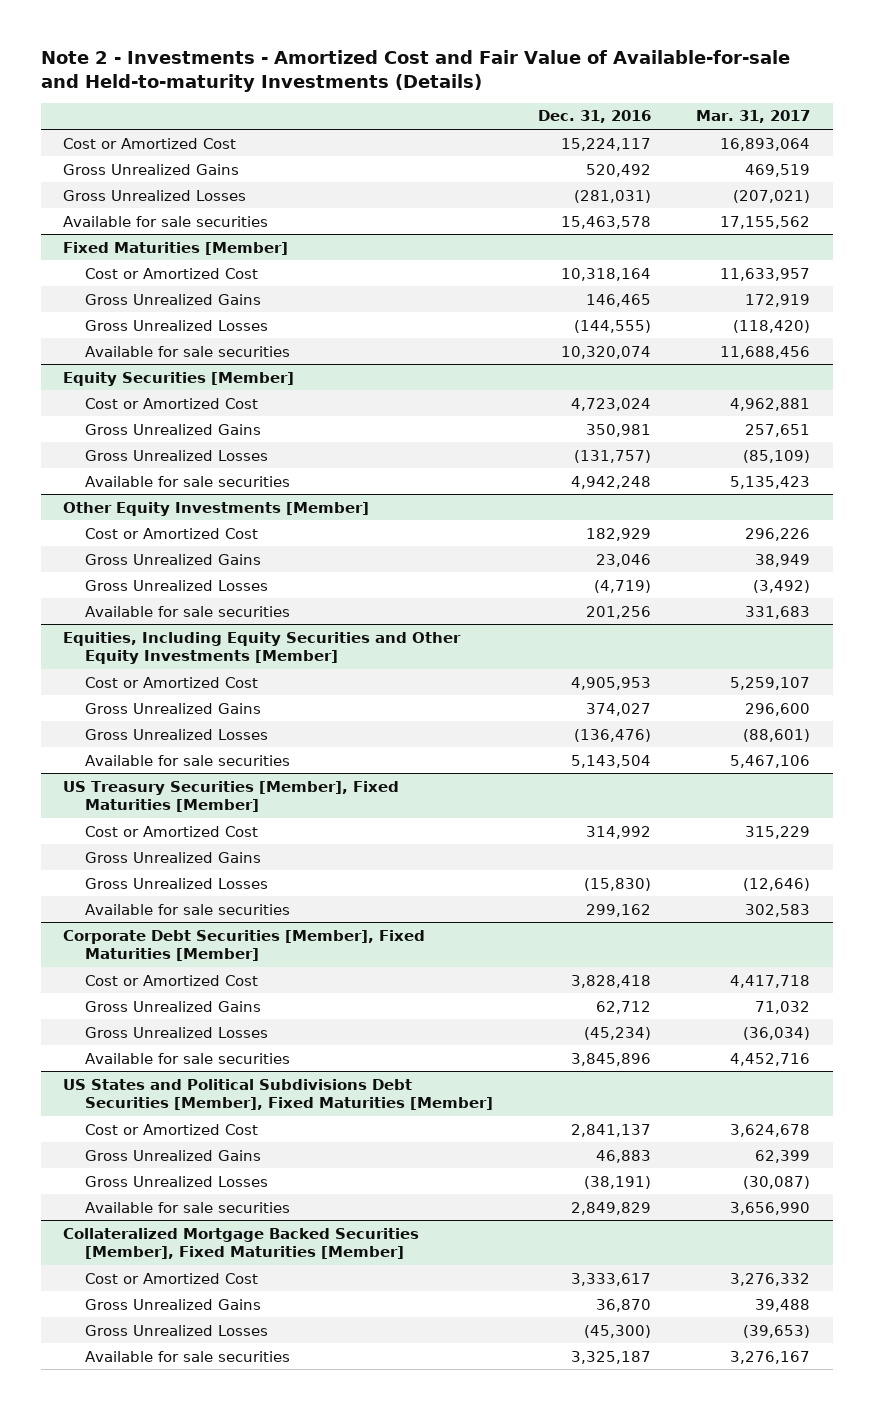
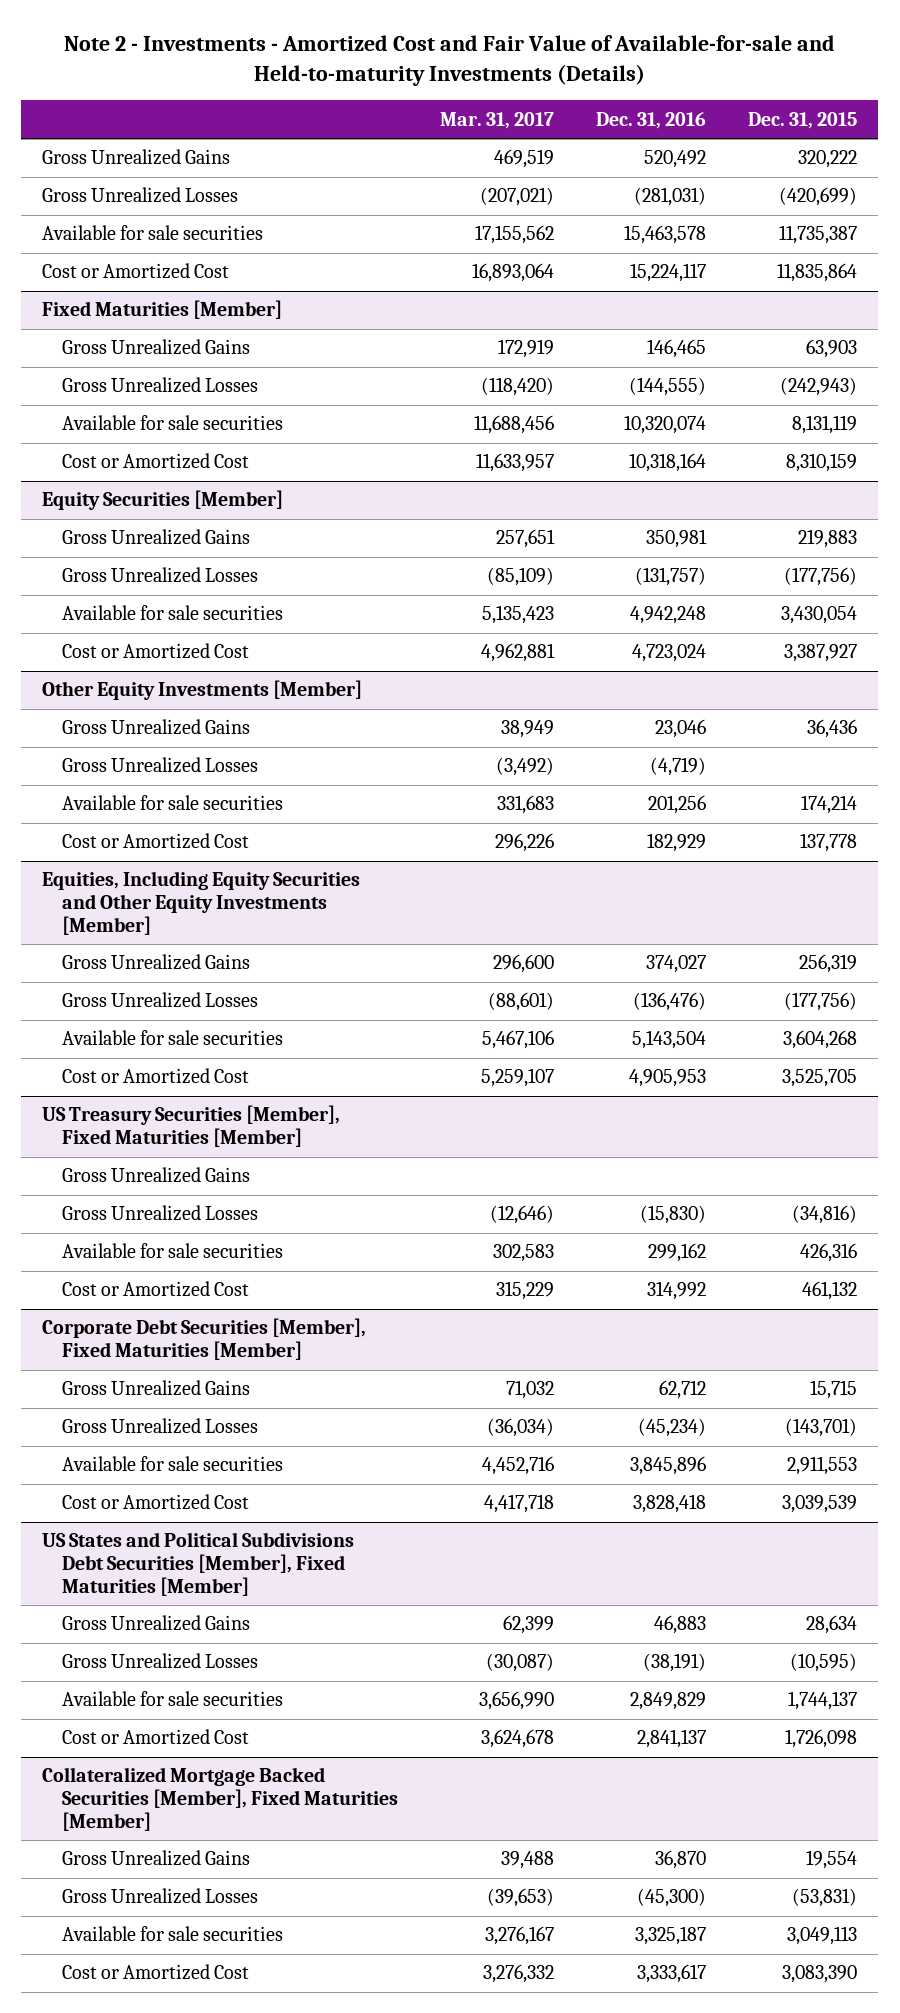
none -> [748,111,858,129] Dec. 31, 2015
[63,137,237,149] Cost or Amortized Cost -> [42,263,230,280] Cost or Amortized Cost
[85,267,259,279] Cost or Amortized Cost -> [62,453,250,470] Cost or Amortized Cost
[85,397,259,409] Cost or Amortized Cost -> [62,643,250,660] Cost or Amortized Cost
[85,527,259,539] Cost or Amortized Cost -> [62,833,250,850] Cost or Amortized Cost
[85,676,259,688] Cost or Amortized Cost -> [62,1068,250,1085] Cost or Amortized Cost
[85,825,259,837] Cost or Amortized Cost -> [62,1281,250,1298] Cost or Amortized Cost
[85,974,259,986] Cost or Amortized Cost -> [62,1494,250,1511] Cost or Amortized Cost
[85,1123,259,1135] Cost or Amortized Cost -> [62,1729,250,1746] Cost or Amortized Cost
[85,1272,259,1284] Cost or Amortized Cost -> [62,1964,250,1981] Cost or Amortized Cost

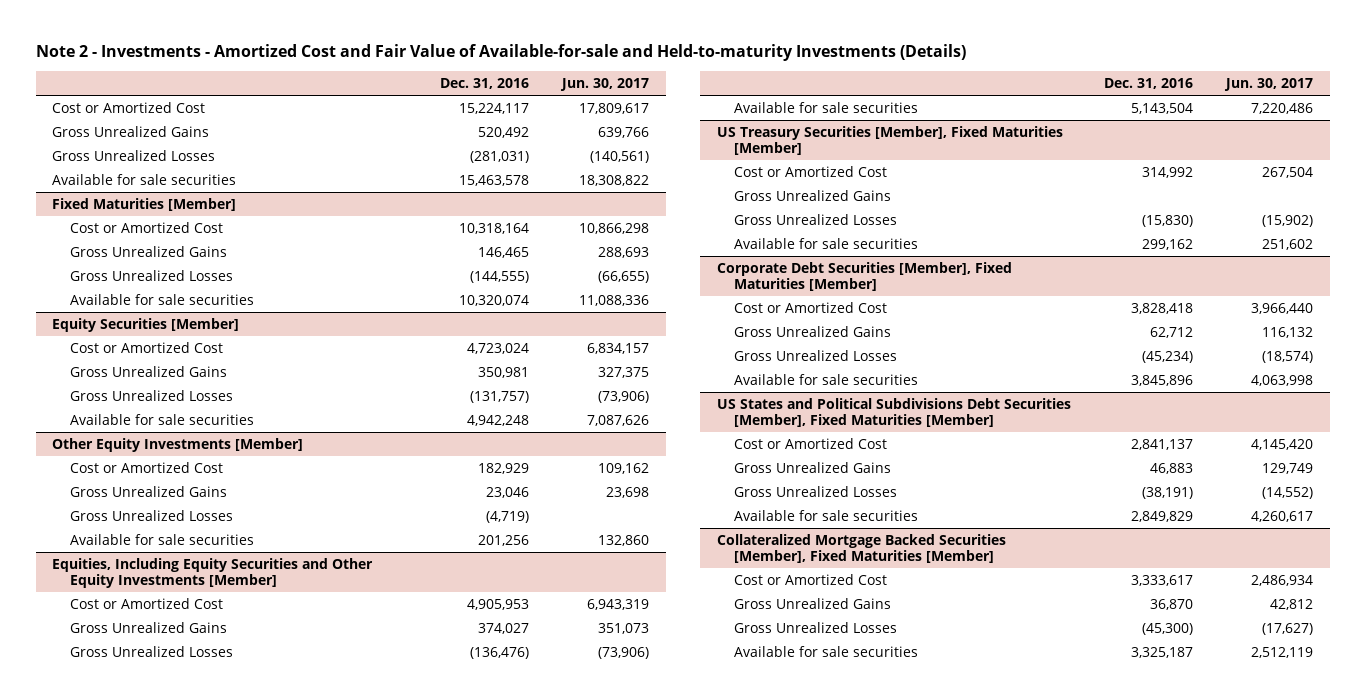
[440,111,555,129] Mar. 31, 2017 -> none
[748,111,858,129] Dec. 31, 2015 -> none
none -> [559,77,649,91] Jun. 30, 2017
[42,263,230,280] Cost or Amortized Cost -> [52,102,206,114] Cost or Amortized Cost
[62,453,250,470] Cost or Amortized Cost -> [69,222,223,234] Cost or Amortized Cost
[62,643,250,660] Cost or Amortized Cost -> [69,342,223,354] Cost or Amortized Cost
[62,833,250,850] Cost or Amortized Cost -> [69,462,223,474] Cost or Amortized Cost
[62,1068,250,1085] Cost or Amortized Cost -> [69,598,223,610] Cost or Amortized Cost
[62,1281,250,1298] Cost or Amortized Cost -> [734,166,888,178] Cost or Amortized Cost
[62,1494,250,1511] Cost or Amortized Cost -> [734,302,888,314] Cost or Amortized Cost
[62,1729,250,1746] Cost or Amortized Cost -> [734,438,888,450] Cost or Amortized Cost
[62,1964,250,1981] Cost or Amortized Cost -> [734,574,888,586] Cost or Amortized Cost

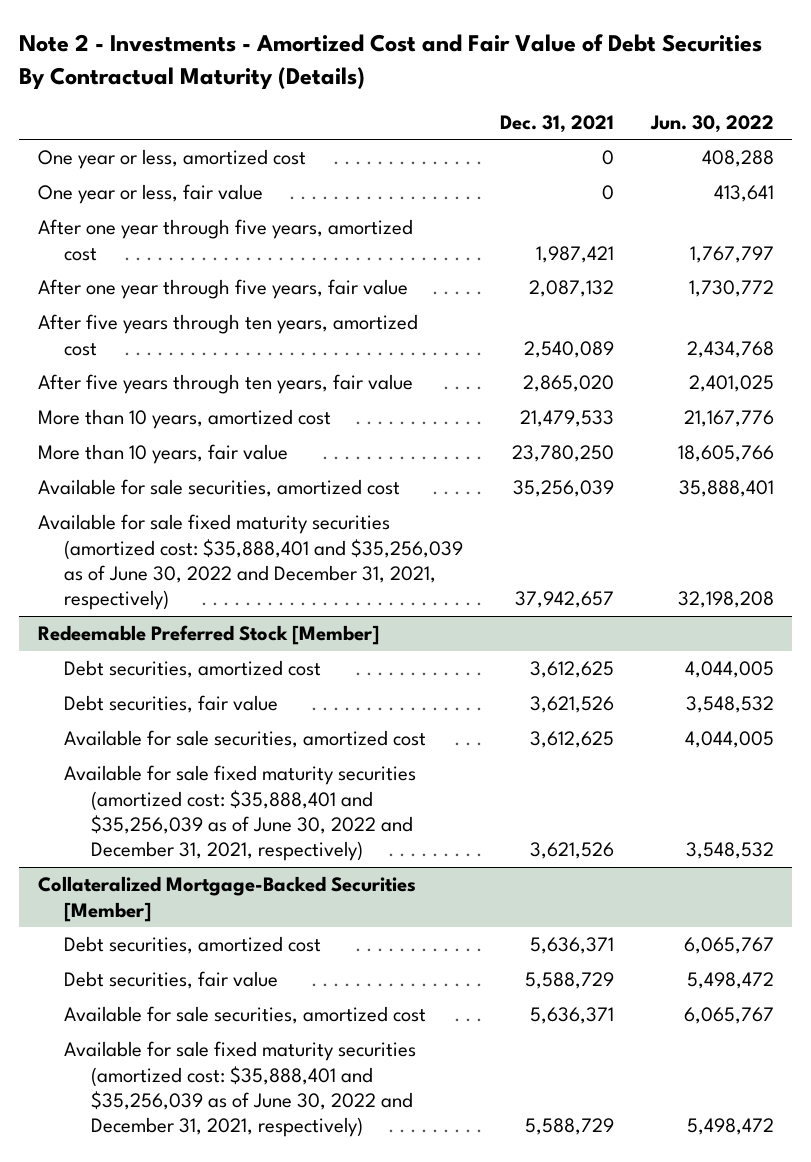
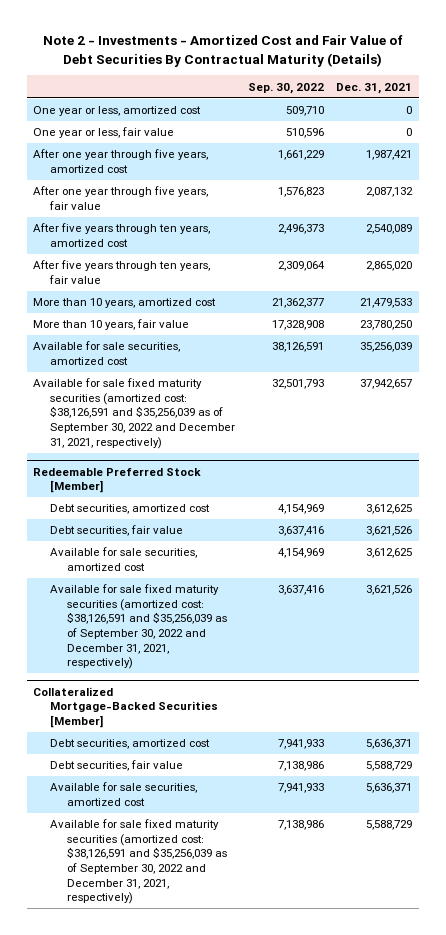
[649,114,774,133] Jun. 30, 2022 -> none
none -> [247,82,324,94] Sep. 30, 2022
[37,514,464,610] Available for sale fixed maturity securities (amortized cost: $35,888,401 and $35,256,039 as of June 30, 2022 and December 31, 2021, respectively) -> [33,378,236,449] Available for sale fixed maturity securities (amortized cost: $38,126,591 and $35,256,039 as of September 30, 2022 and December 31, 2021, respectively)
[64,765,417,861] Available for sale fixed maturity securities (amortized cost: $35,888,401 and $35,256,039 as of June 30, 2022 and December 31, 2021, respectively) -> [50,584,227,670] Available for sale fixed maturity securities (amortized cost: $38,126,591 and $35,256,039 as of September 30, 2022 and December 31, 2021, respectively)
[64,1041,417,1137] Available for sale fixed maturity securities (amortized cost: $35,888,401 and $35,256,039 as of June 30, 2022 and December 31, 2021, respectively) -> [50,819,227,905] Available for sale fixed maturity securities (amortized cost: $38,126,591 and $35,256,039 as of September 30, 2022 and December 31, 2021, respectively)

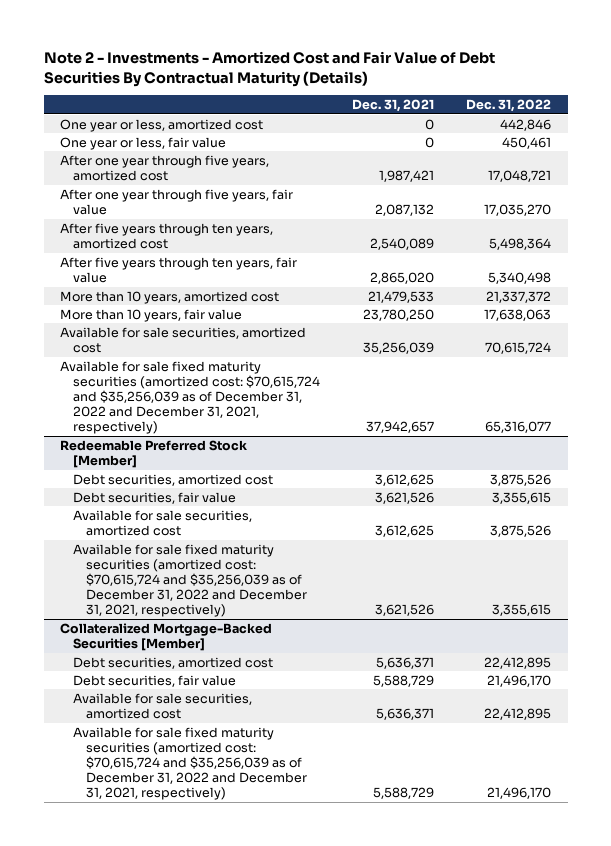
[247,82,324,94] Sep. 30, 2022 -> none
none -> [466,99,552,113] Dec. 31, 2022
[33,378,236,449] Available for sale fixed maturity securities (amortized cost: $38,126,591 and $35,256,039 as of September 30, 2022 and December 31, 2021, respectively) -> [59,360,320,434] Available for sale fixed maturity securities (amortized cost: $70,615,724 and $35,256,039 as of December 31, 2022 and December 31, 2021, respectively)
[50,584,227,670] Available for sale fixed maturity securities (amortized cost: $38,126,591 and $35,256,039 as of September 30, 2022 and December 31, 2021, respectively) -> [72,543,308,617] Available for sale fixed maturity securities (amortized cost: $70,615,724 and $35,256,039 as of December 31, 2022 and December 31, 2021, respectively)
[50,819,227,905] Available for sale fixed maturity securities (amortized cost: $38,126,591 and $35,256,039 as of September 30, 2022 and December 31, 2021, respectively) -> [72,726,308,800] Available for sale fixed maturity securities (amortized cost: $70,615,724 and $35,256,039 as of December 31, 2022 and December 31, 2021, respectively)

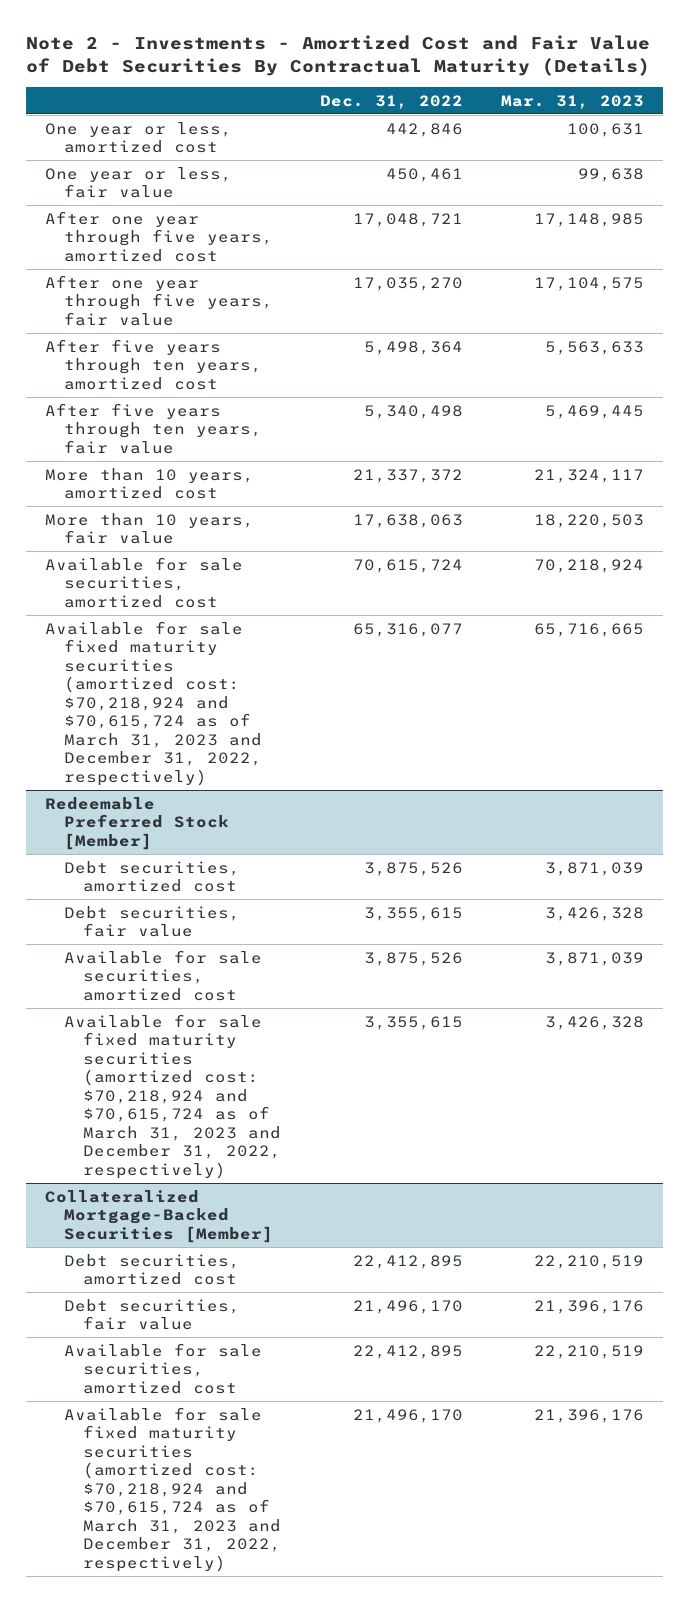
[352,99,435,113] Dec. 31, 2021 -> none
none -> [500,94,644,109] Mar. 31, 2023
[59,360,320,434] Available for sale fixed maturity securities (amortized cost: $70,615,724 and $35,256,039 as of December 31, 2022 and December 31, 2021, respectively) -> [44,620,262,786] Available for sale fixed maturity securities (amortized cost: $70,218,924 and $70,615,724 as of March 31, 2023 and December 31, 2022, respectively)
[72,543,308,617] Available for sale fixed maturity securities (amortized cost: $70,615,724 and $35,256,039 as of December 31, 2022 and December 31, 2021, respectively) -> [63,1013,282,1179] Available for sale fixed maturity securities (amortized cost: $70,218,924 and $70,615,724 as of March 31, 2023 and December 31, 2022, respectively)
[72,726,308,800] Available for sale fixed maturity securities (amortized cost: $70,615,724 and $35,256,039 as of December 31, 2022 and December 31, 2021, respectively) -> [63,1406,282,1572] Available for sale fixed maturity securities (amortized cost: $70,218,924 and $70,615,724 as of March 31, 2023 and December 31, 2022, respectively)

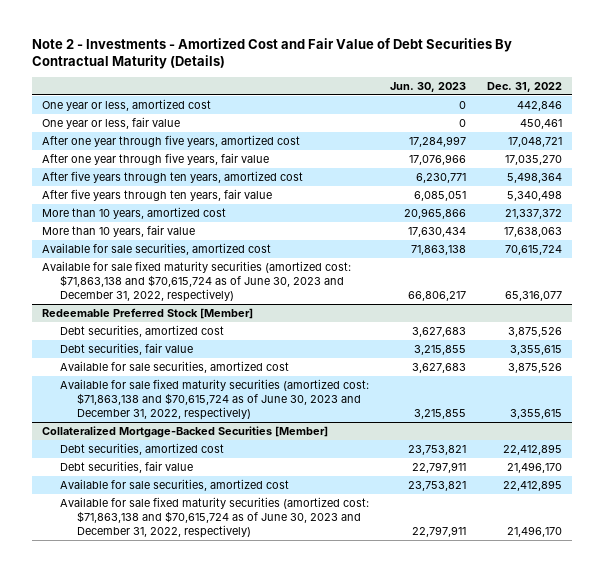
[500,94,644,109] Mar. 31, 2023 -> none
none -> [389,82,466,93] Jun. 30, 2023
[44,620,262,786] Available for sale fixed maturity securities (amortized cost: $70,218,924 and $70,615,724 as of March 31, 2023 and December 31, 2022, respectively) -> [42,260,352,302] Available for sale fixed maturity securities (amortized cost: $71,863,138 and $70,615,724 as of June 30, 2023 and December 31, 2022, respectively)
[63,1013,282,1179] Available for sale fixed maturity securities (amortized cost: $70,218,924 and $70,615,724 as of March 31, 2023 and December 31, 2022, respectively) -> [59,378,369,420] Available for sale fixed maturity securities (amortized cost: $71,863,138 and $70,615,724 as of June 30, 2023 and December 31, 2022, respectively)
[63,1406,282,1572] Available for sale fixed maturity securities (amortized cost: $70,218,924 and $70,615,724 as of March 31, 2023 and December 31, 2022, respectively) -> [59,496,369,538] Available for sale fixed maturity securities (amortized cost: $71,863,138 and $70,615,724 as of June 30, 2023 and December 31, 2022, respectively)

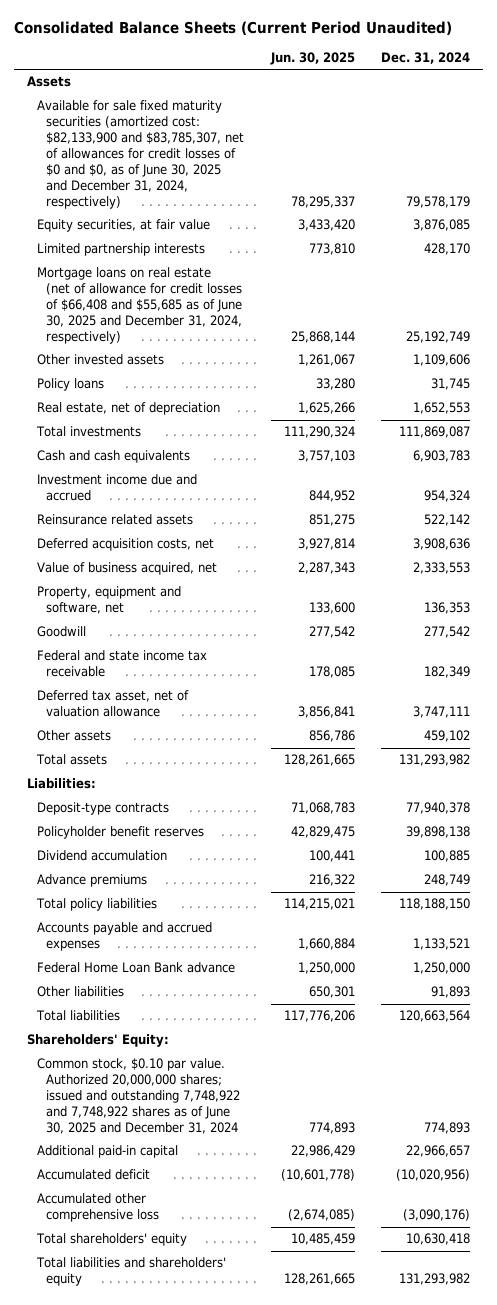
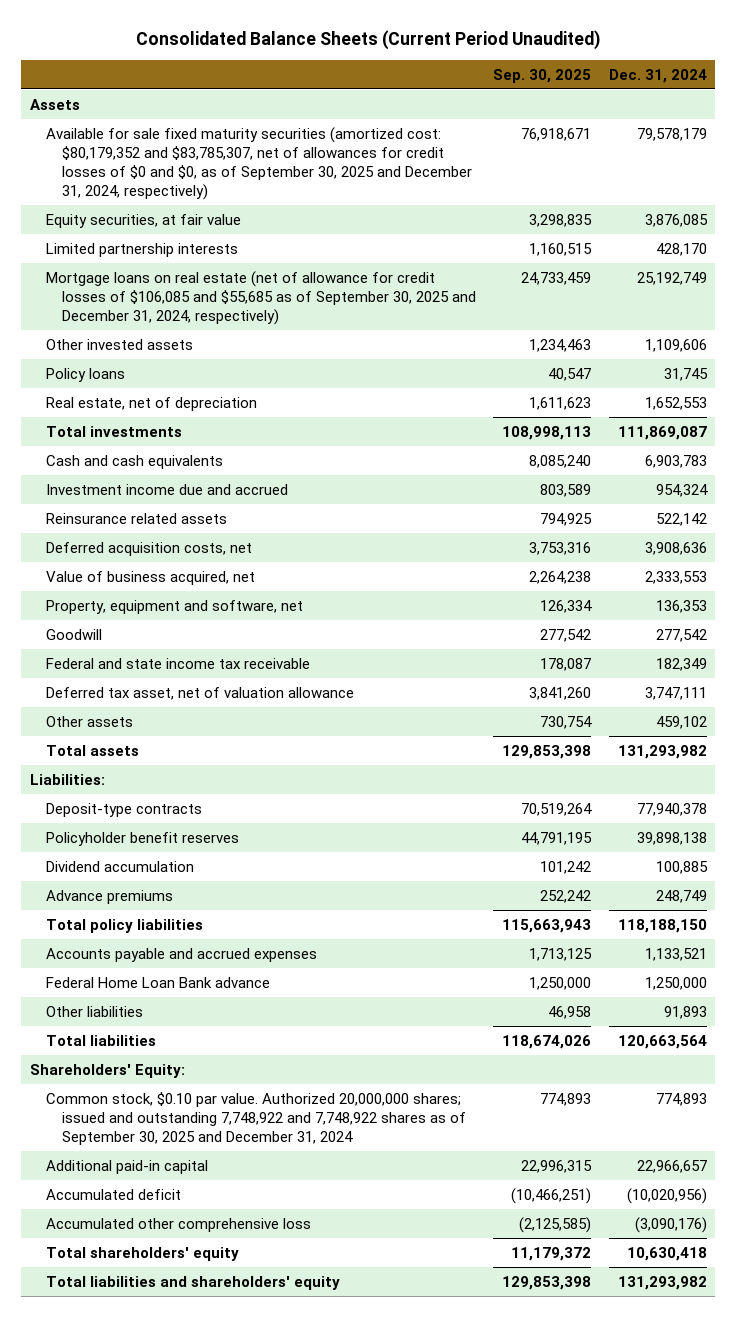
[269,51,355,65] Jun. 30, 2025 -> none
none -> [493,68,592,83] Sep. 30, 2025
[36,100,245,209] Available for sale fixed maturity securities (amortized cost: $82,133,900 and $83,785,307, net of allowances for credit losses of $0 and $0, as of June 30, 2025 and December 31, 2024, respectively) -> [45,126,472,201] Available for sale fixed maturity securities (amortized cost: $80,179,352 and $83,785,307, net of allowances for credit losses of $0 and $0, as of September 30, 2025 and December 31, 2024, respectively)
[36,267,243,344] Mortgage loans on real estate (net of allowance for credit losses of $66,408 and $55,685 as of June 30, 2025 and December 31, 2024, respectively) -> [45,270,476,325] Mortgage loans on real estate (net of allowance for credit losses of $106,085 and $55,685 as of September 30, 2025 and December 31, 2024, respectively)
[36,1058,241,1134] Common stock, $0.10 par value. Authorized 20,000,000 shares; issued and outstanding 7,748,922 and 7,748,922 shares as of June 30, 2025 and December 31, 2024 -> [45,1091,466,1145] Common stock, $0.10 par value. Authorized 20,000,000 shares; issued and outstanding 7,748,922 and 7,748,922 shares as of September 30, 2025 and December 31, 2024

